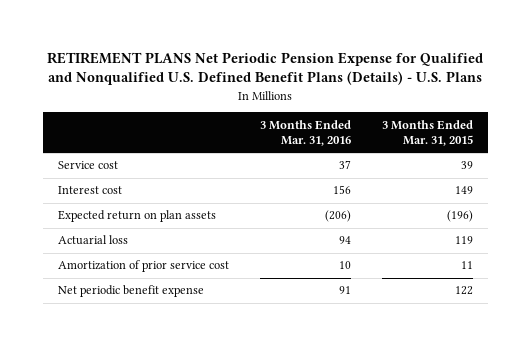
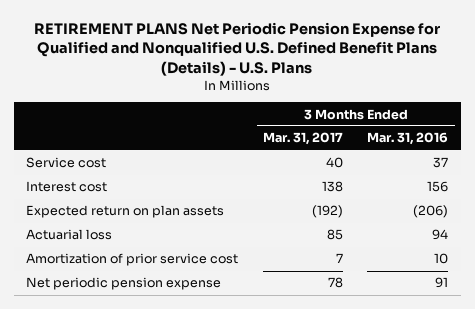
[381,119,473,147] 3 Months Ended Mar. 31, 2015 -> none
none -> [262,132,343,146] Mar. 31, 2017
[58,285,205,298] Net periodic benefit expense -> [26,277,222,291] Net periodic pension expense

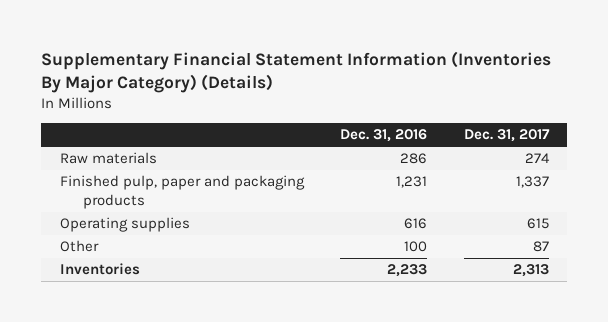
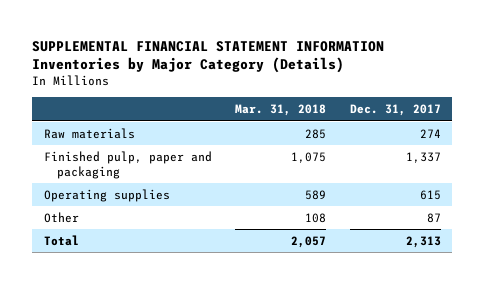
[41,50,552,93] Supplementary Financial Statement Information (Inventories By Major Category) (Details) -> [32,40,385,74] SUPPLEMENTAL FINANCIAL STATEMENT INFORMATION Inventories by Major Category (Details)
[340,129,428,143] Dec. 31, 2016 -> none
none -> [235,104,327,117] Mar. 31, 2018
[59,175,305,210] Finished pulp, paper and packaging products -> [43,150,212,179] Finished pulp, paper and packaging
[59,263,140,276] Inventories -> [43,234,79,246] Total

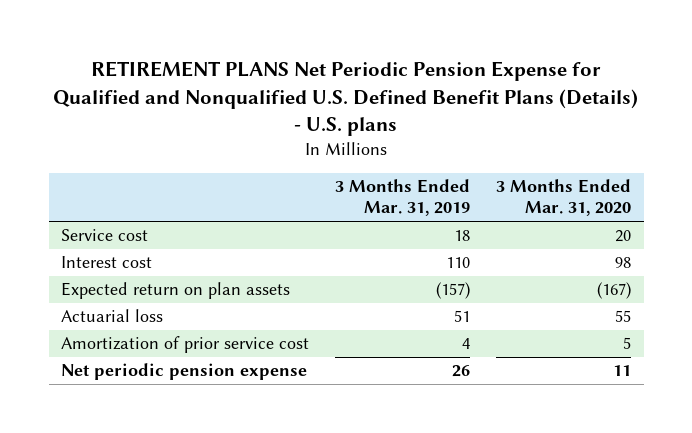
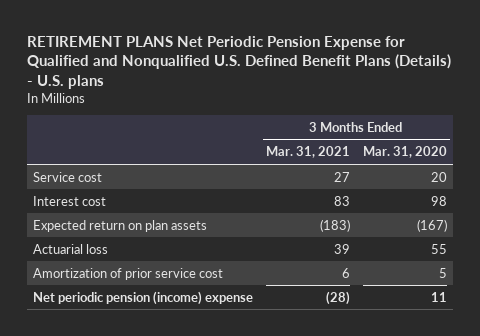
[335,179,471,217] 3 Months Ended Mar. 31, 2019 -> none
none -> [266,146,351,159] Mar. 31, 2021
[61,363,308,381] Net periodic pension expense -> [33,290,254,305] Net periodic pension (income) expense

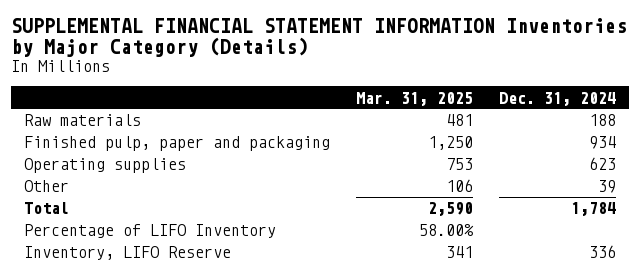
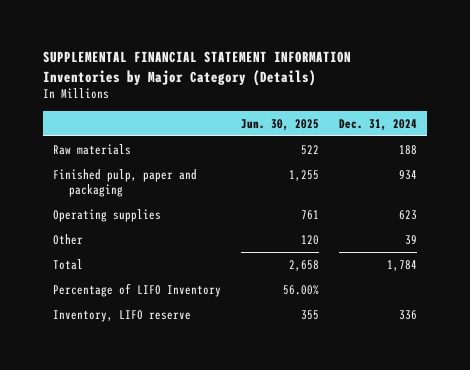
[356,91,474,106] Mar. 31, 2025 -> none
none -> [240,118,319,131] Jun. 30, 2025
[24,246,232,261] Inventory, LIFO Reserve -> [53,309,192,322] Inventory, LIFO reserve

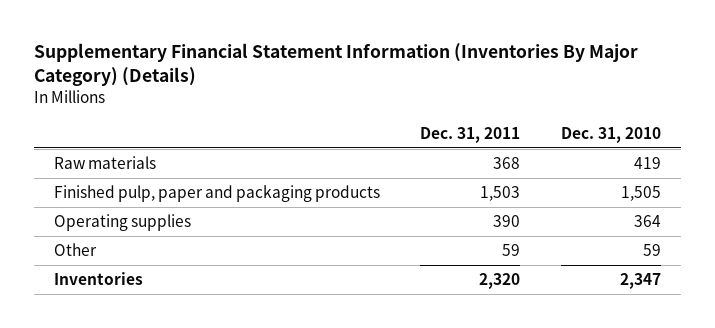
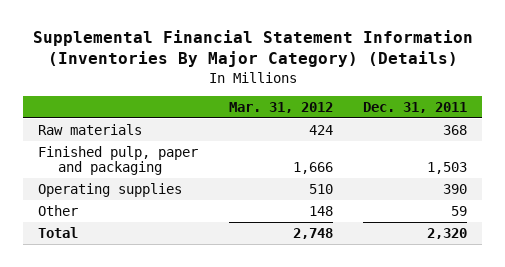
[34,43,639,86] Supplementary Financial Statement Information (Inventories By Major Category) (Details) -> [32,30,473,68] Supplemental Financial Statement Information (Inventories By Major Category) (Details)
[560,126,661,143] Dec. 31, 2010 -> none
none -> [228,101,333,113] Mar. 31, 2012
[54,185,381,203] Finished pulp, paper and packaging products -> [37,145,198,176] Finished pulp, paper and packaging
[54,272,144,286] Inventories -> [37,226,78,238] Total

